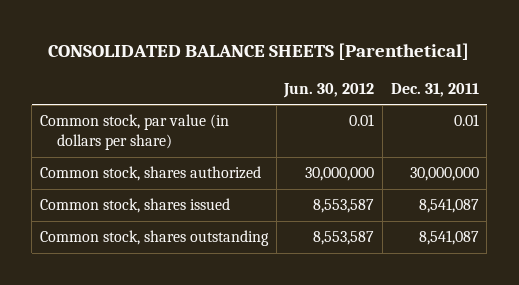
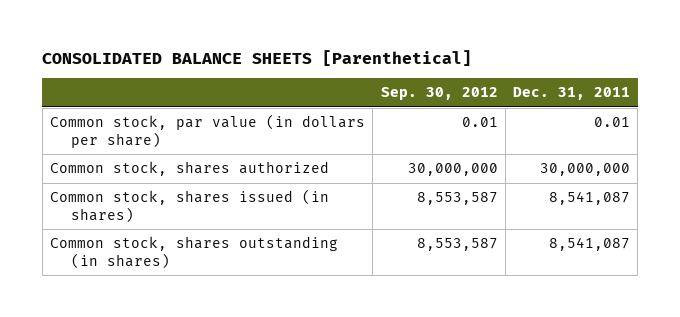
[283,82,375,98] Jun. 30, 2012 -> none
none -> [380,87,498,101] Sep. 30, 2012
[39,198,230,214] Common stock, shares issued -> [50,189,330,223] Common stock, shares issued (in shares)
[39,230,269,247] Common stock, shares outstanding -> [50,236,339,269] Common stock, shares outstanding (in shares)

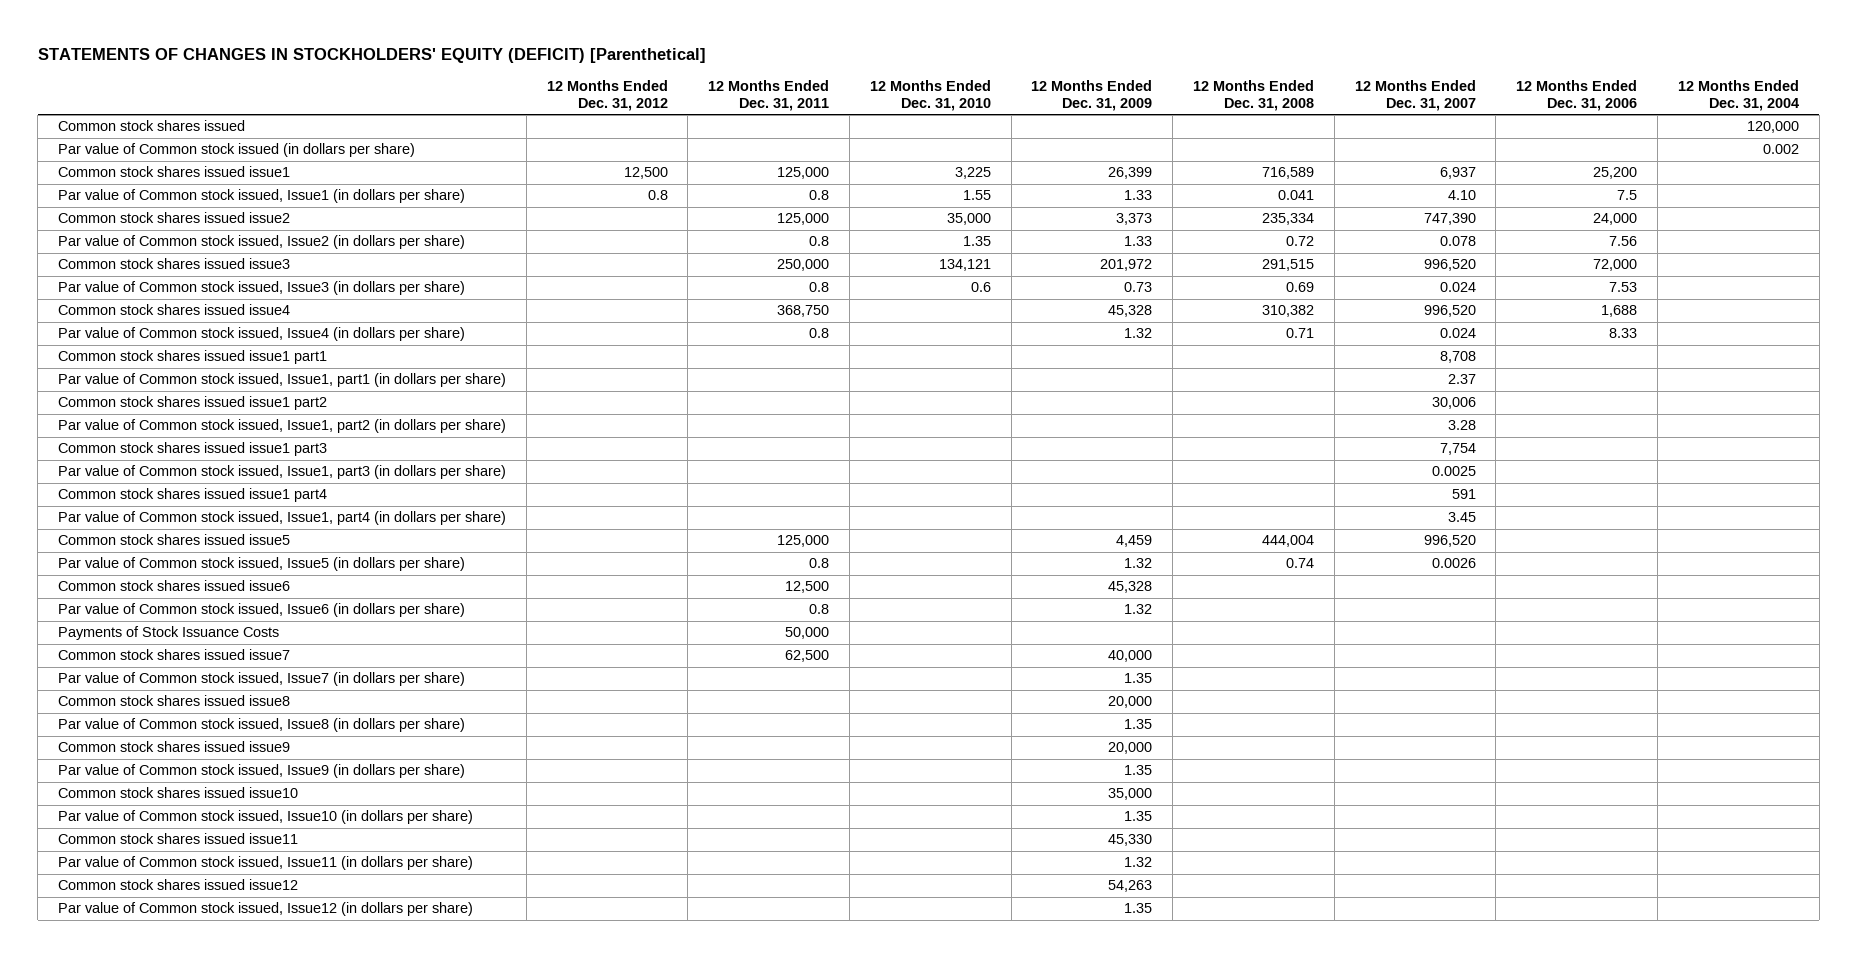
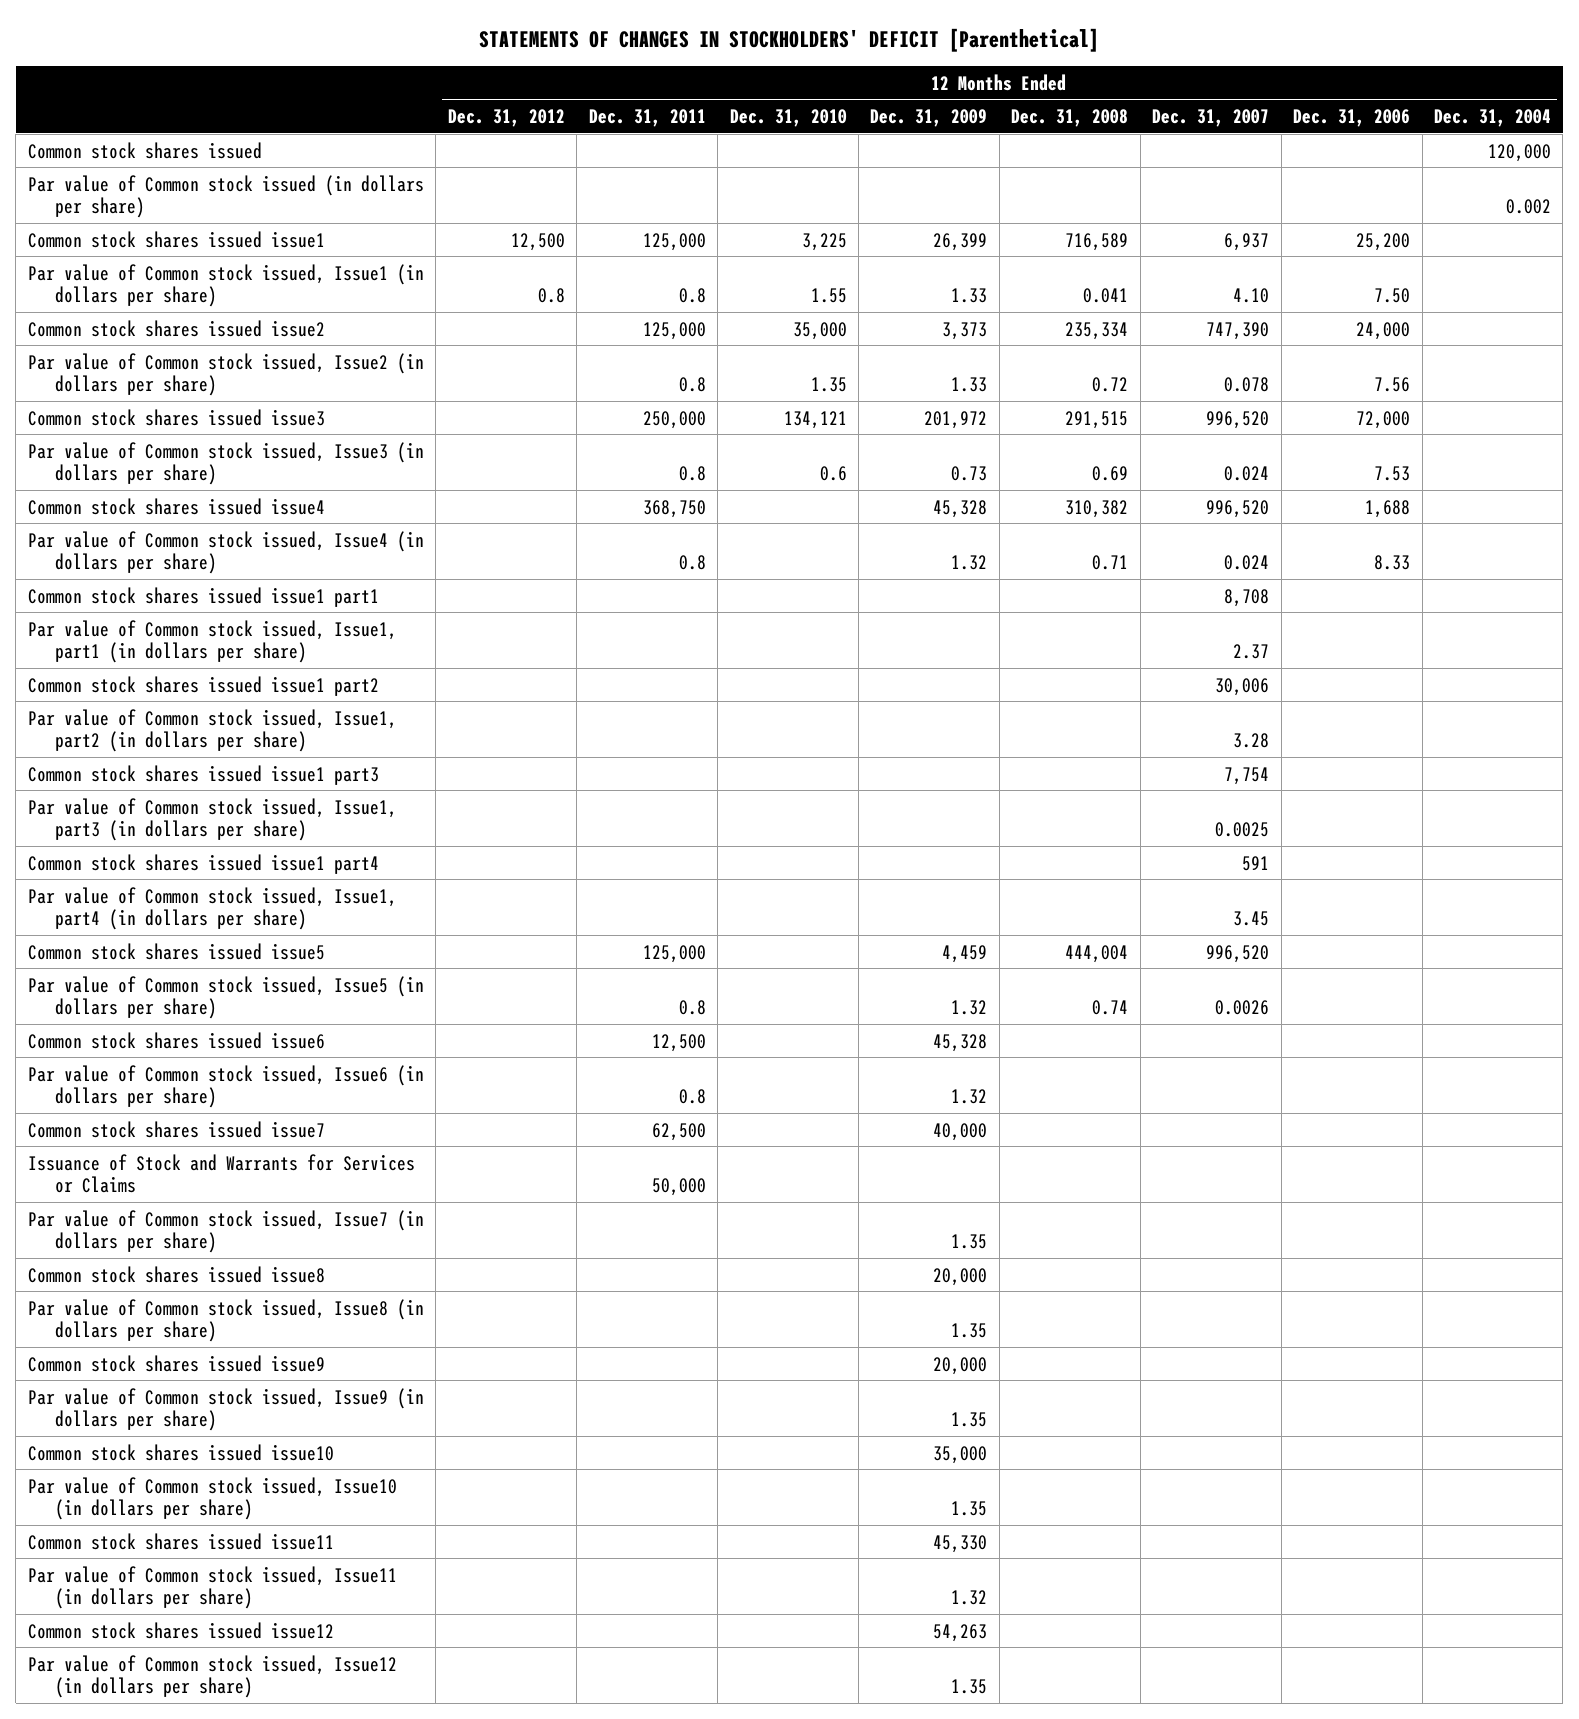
[37,48,706,64] STATEMENTS OF CHANGES IN STOCKHOLDERS' EQUITY (DEFICIT) [Parenthetical] -> [479,27,1100,52] STATEMENTS OF CHANGES IN STOCKHOLDERS' DEFICIT [Parenthetical]
[1617,190,1638,201] 7.5 -> [1374,288,1411,304] 7.50
[57,626,279,641] Payments of Stock Issuance Costs -> none
none -> [27,1153,415,1194] Issuance of Stock and Warrants for Services or Claims

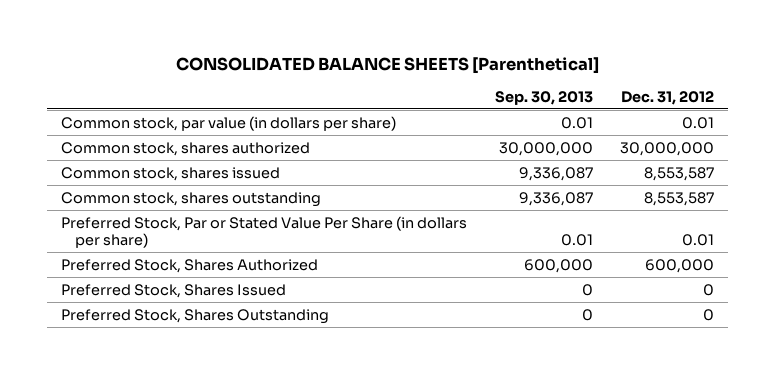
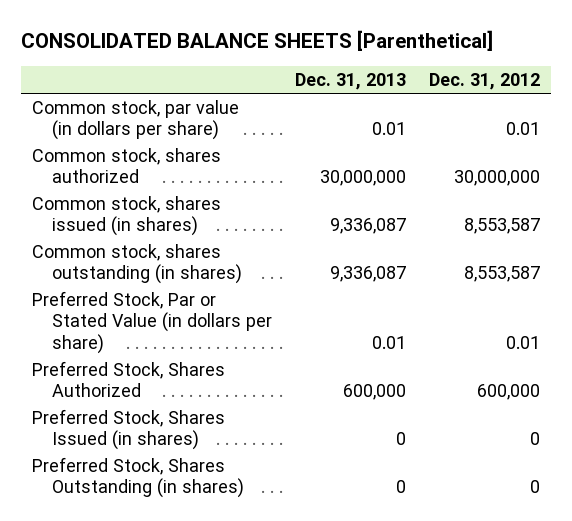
[494,90,593,105] Sep. 30, 2013 -> none
none -> [294,73,406,91] Dec. 31, 2013
[61,166,281,181] Common stock, shares issued -> [31,195,221,237] Common stock, shares issued (in shares)
[61,191,322,207] Common stock, shares outstanding -> [31,243,243,285] Common stock, shares outstanding (in shares)
[61,215,468,248] Preferred Stock, Par or Stated Value Per Share (in dollars per share) -> [31,290,273,354] Preferred Stock, Par or Stated Value (in dollars per share)
[61,283,287,298] Preferred Stock, Shares Issued -> [31,408,225,451] Preferred Stock, Shares Issued (in shares)
[61,308,330,324] Preferred Stock, Shares Outstanding -> [31,456,245,499] Preferred Stock, Shares Outstanding (in shares)

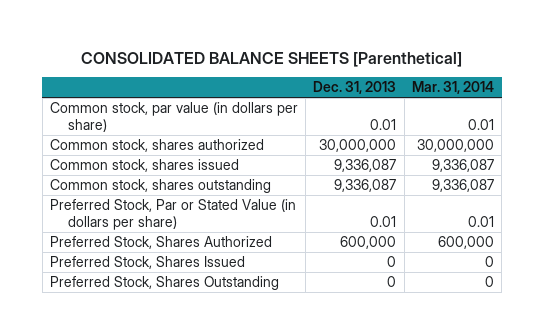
[428,73,540,91] Dec. 31, 2012 -> none
none -> [412,81,495,95] Mar. 31, 2014
[31,195,221,237] Common stock, shares issued (in shares) -> [49,159,239,173] Common stock, shares issued
[31,243,243,285] Common stock, shares outstanding (in shares) -> [49,179,271,194] Common stock, shares outstanding
[31,408,225,451] Preferred Stock, Shares Issued (in shares) -> [49,256,245,270] Preferred Stock, Shares Issued
[31,456,245,499] Preferred Stock, Shares Outstanding (in shares) -> [49,276,279,291] Preferred Stock, Shares Outstanding

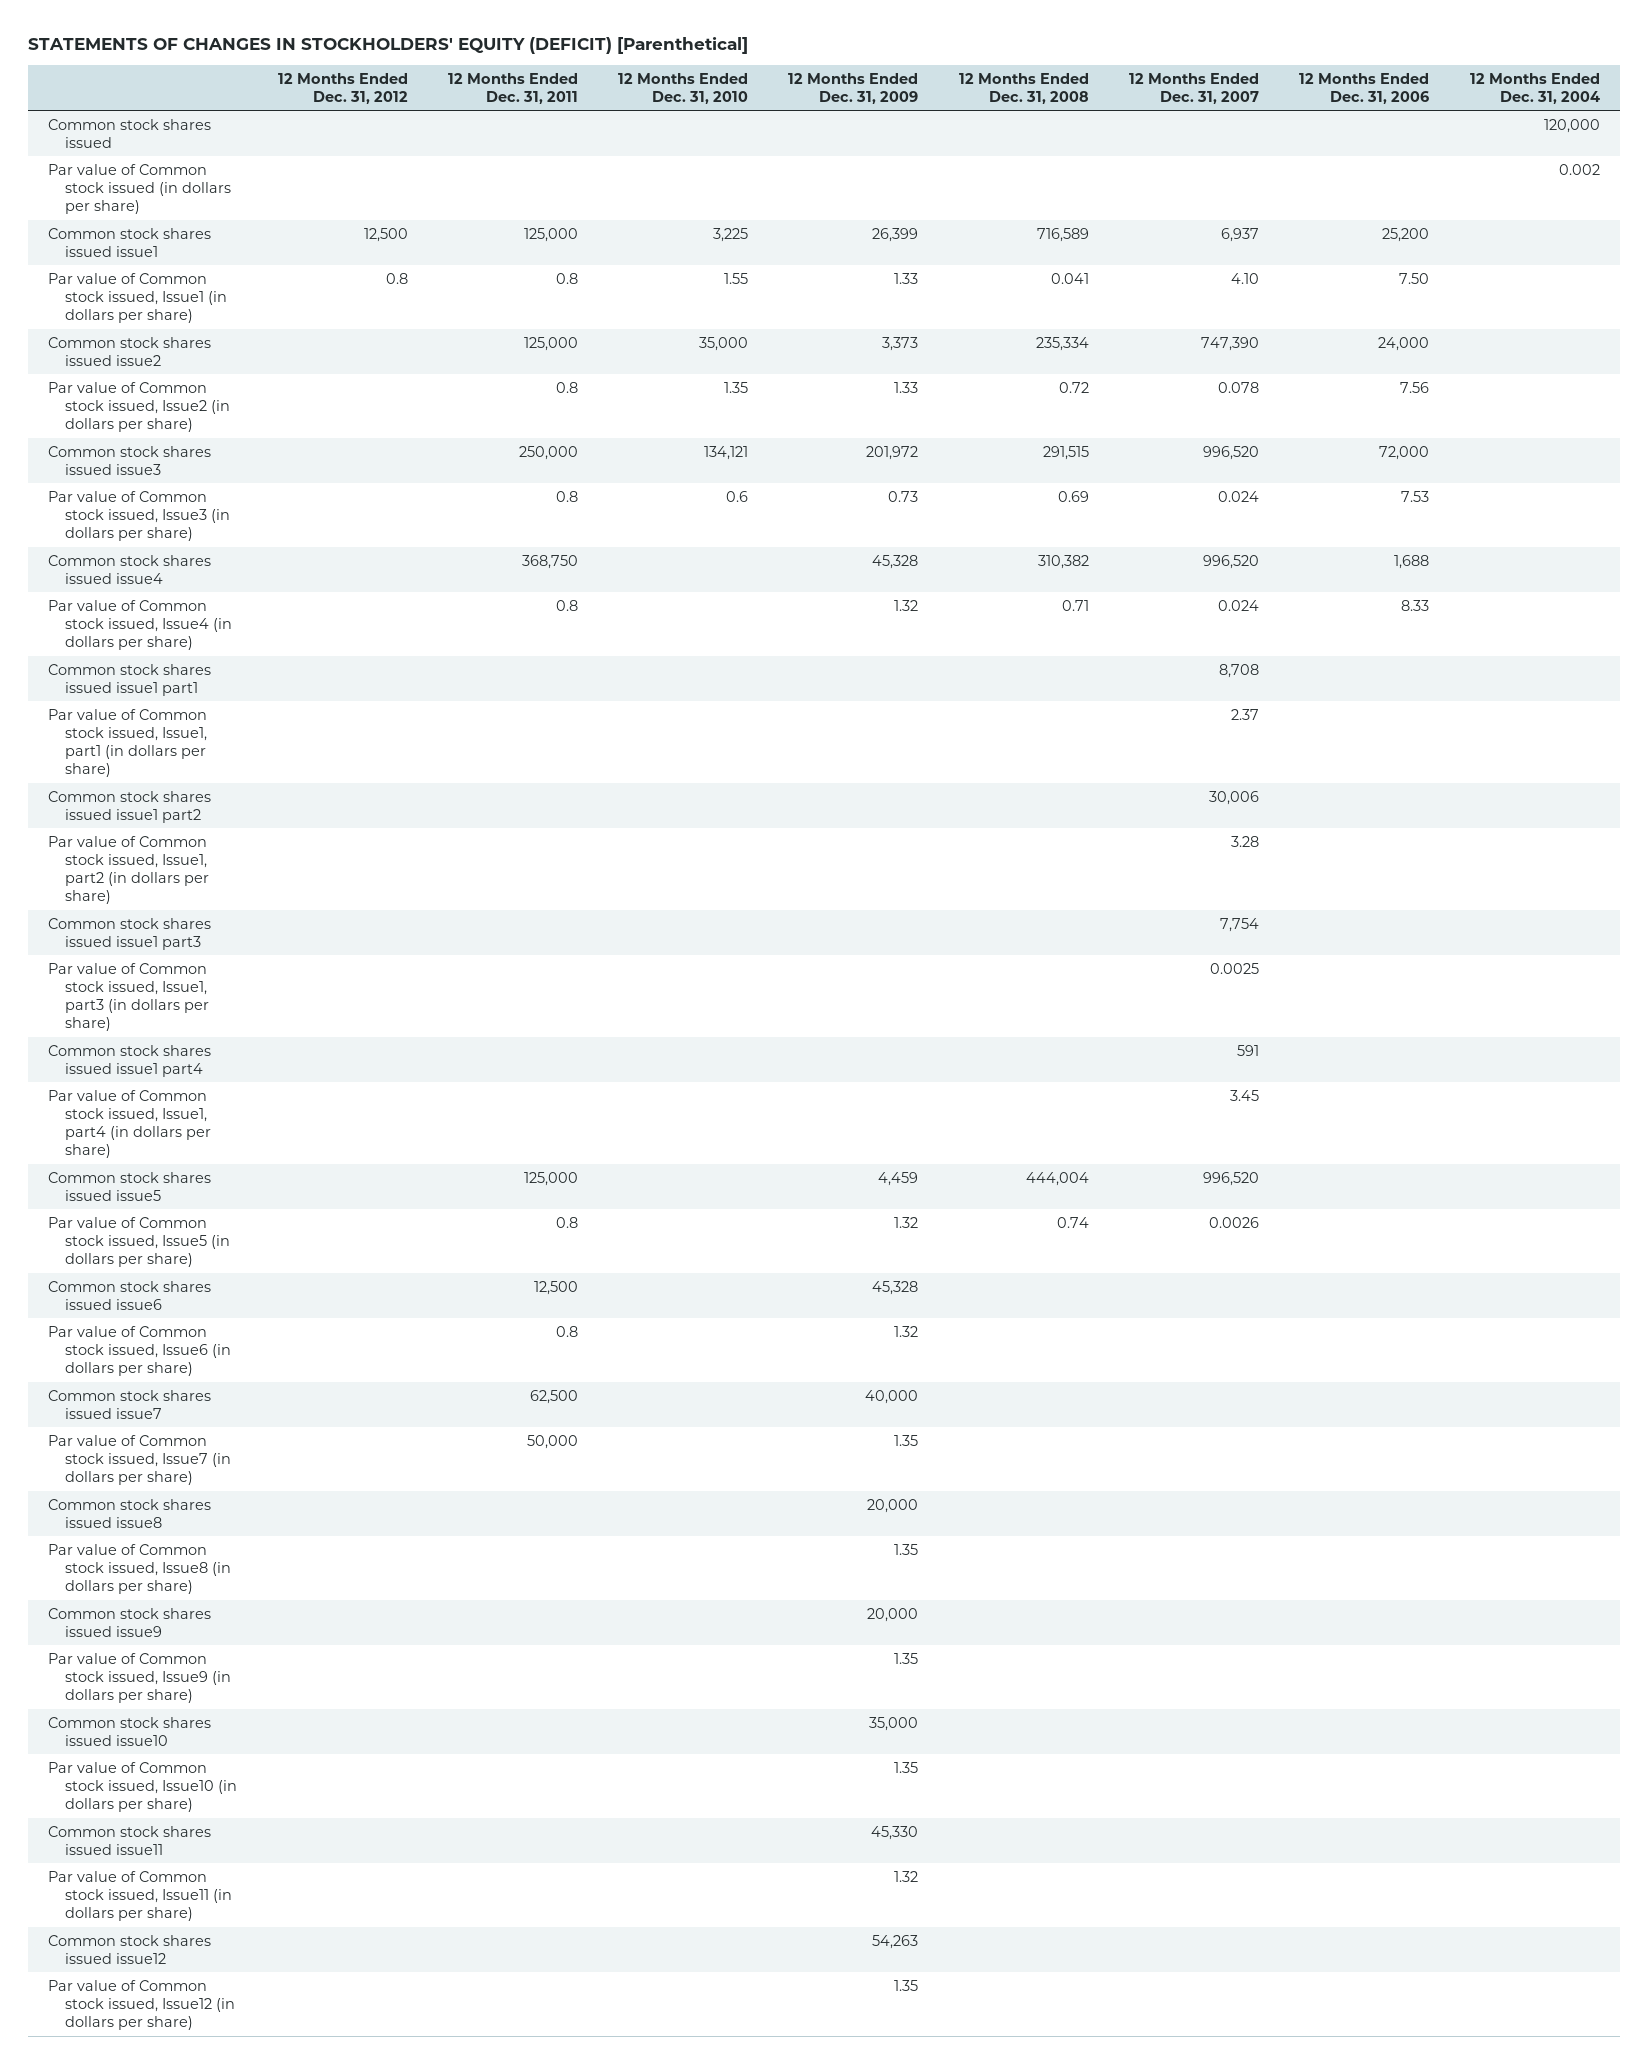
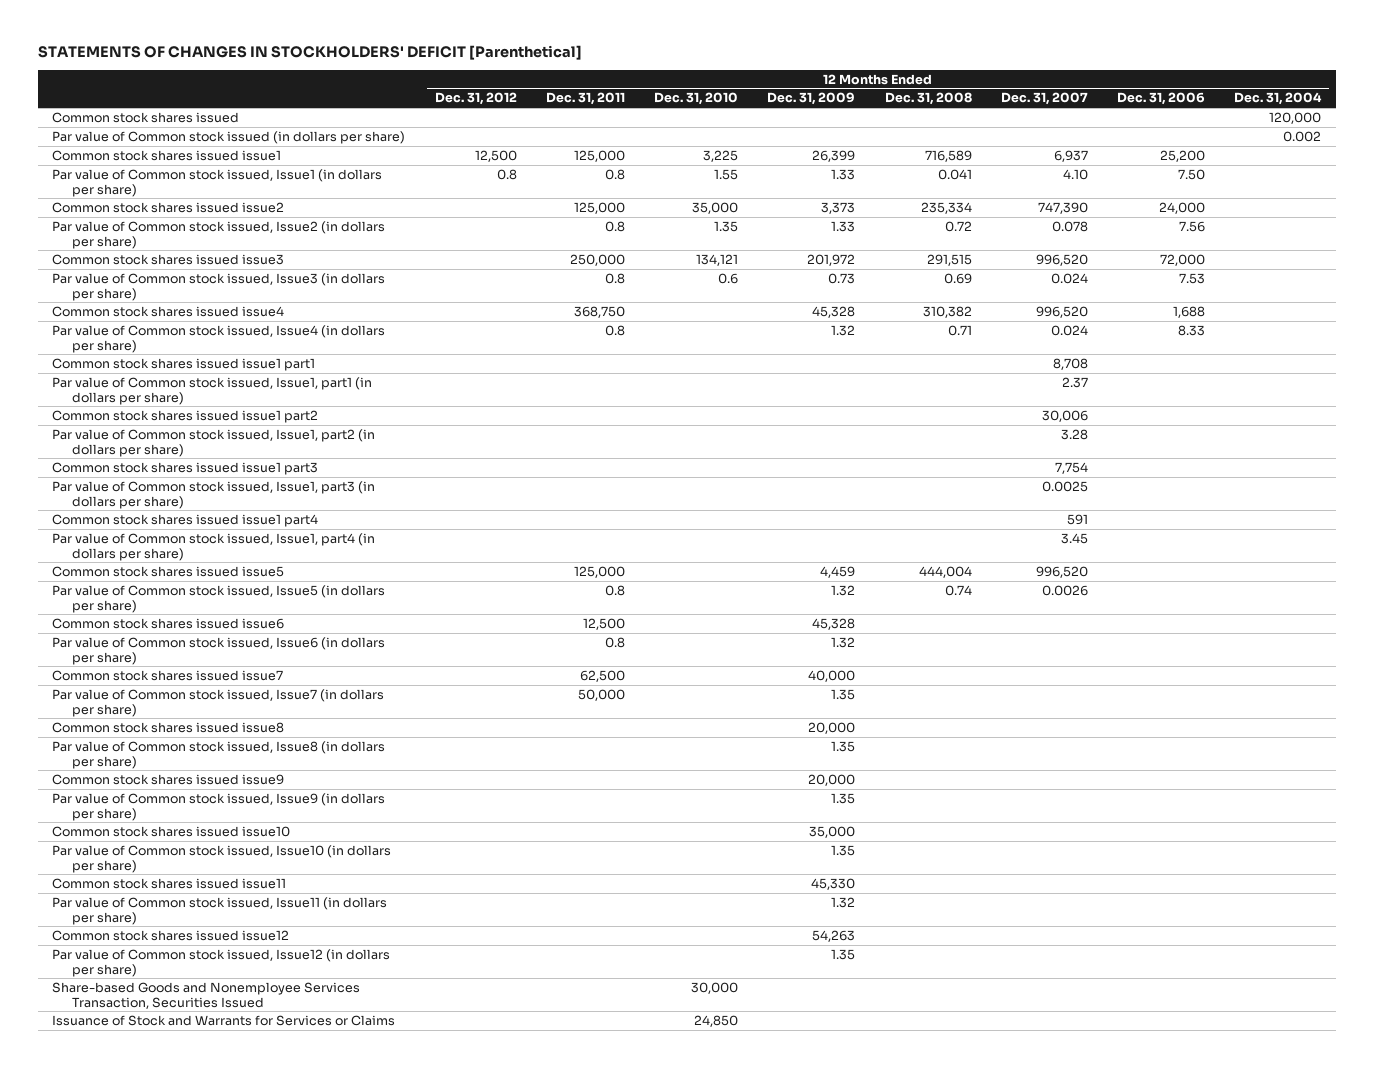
[27,37,748,55] STATEMENTS OF CHANGES IN STOCKHOLDERS' EQUITY (DEFICIT) [Parenthetical] -> [37,45,582,61] STATEMENTS OF CHANGES IN STOCKHOLDERS' DEFICIT [Parenthetical]
none -> [52,981,361,1009] Share-based Goods and Nonemployee Services Transaction, Securities Issued
none -> [52,1014,396,1026] Issuance of Stock and Warrants for Services or Claims

